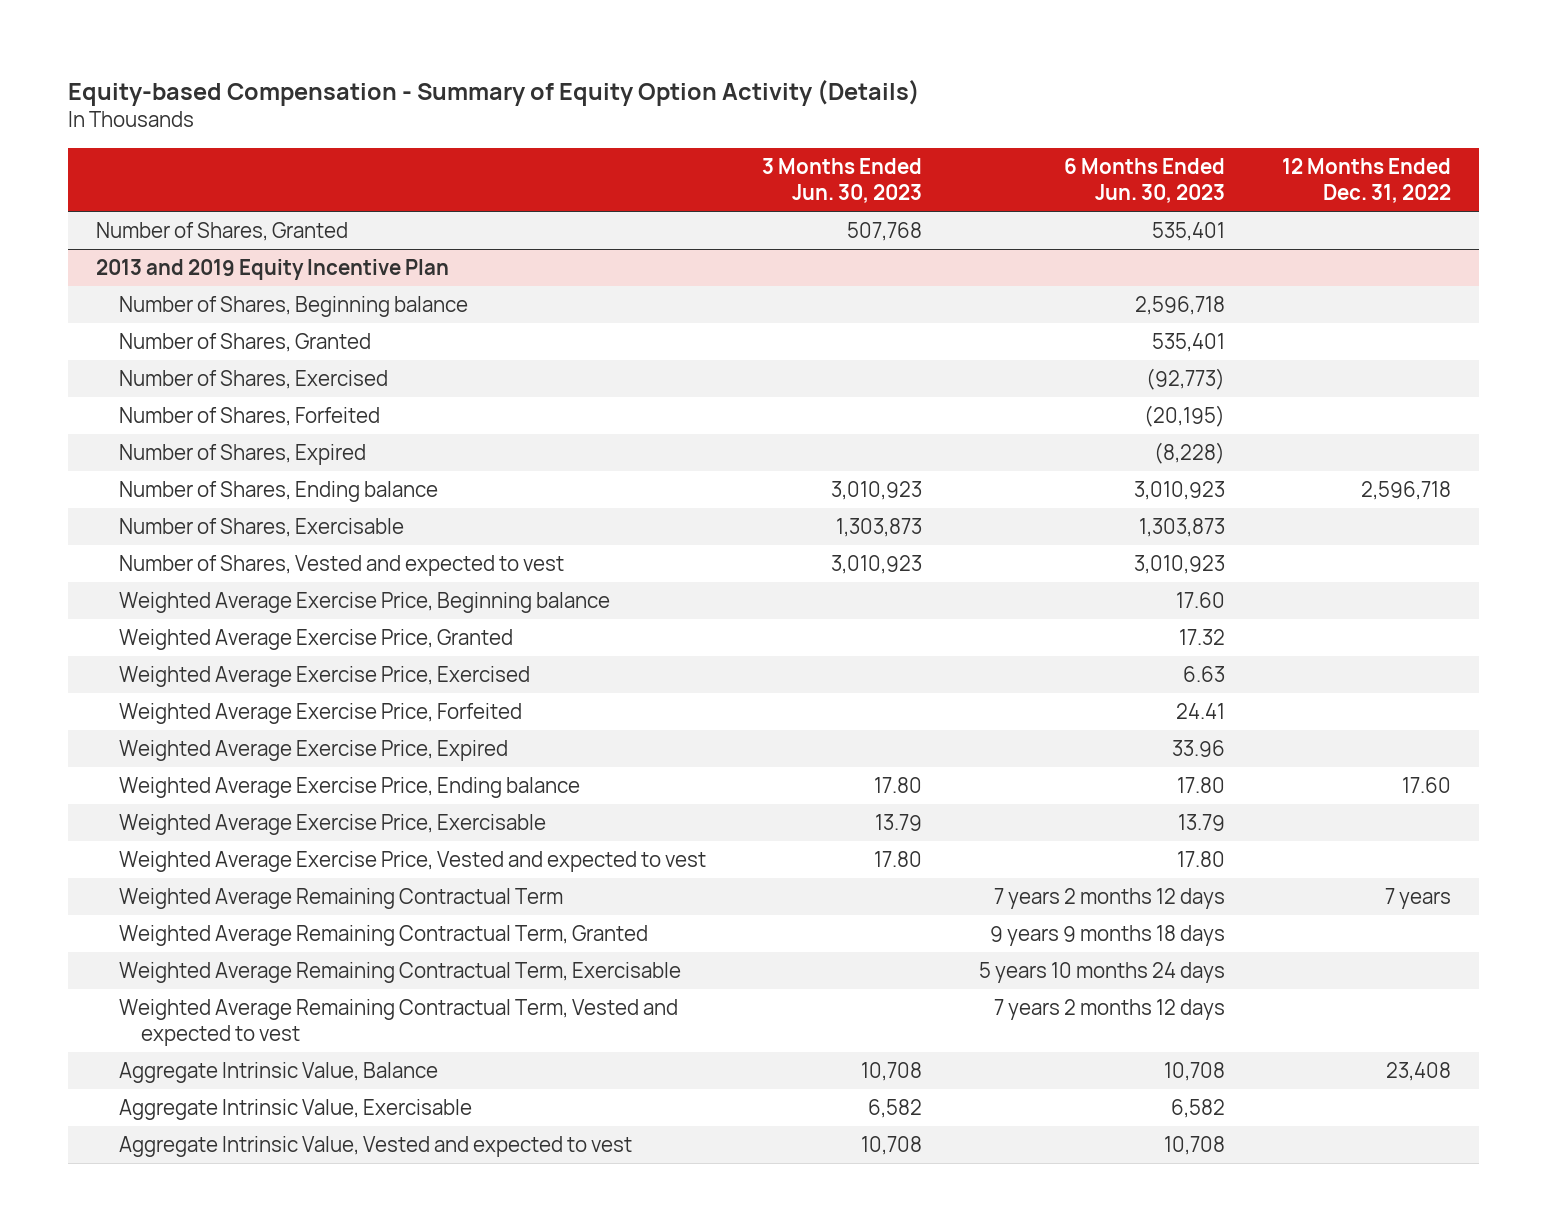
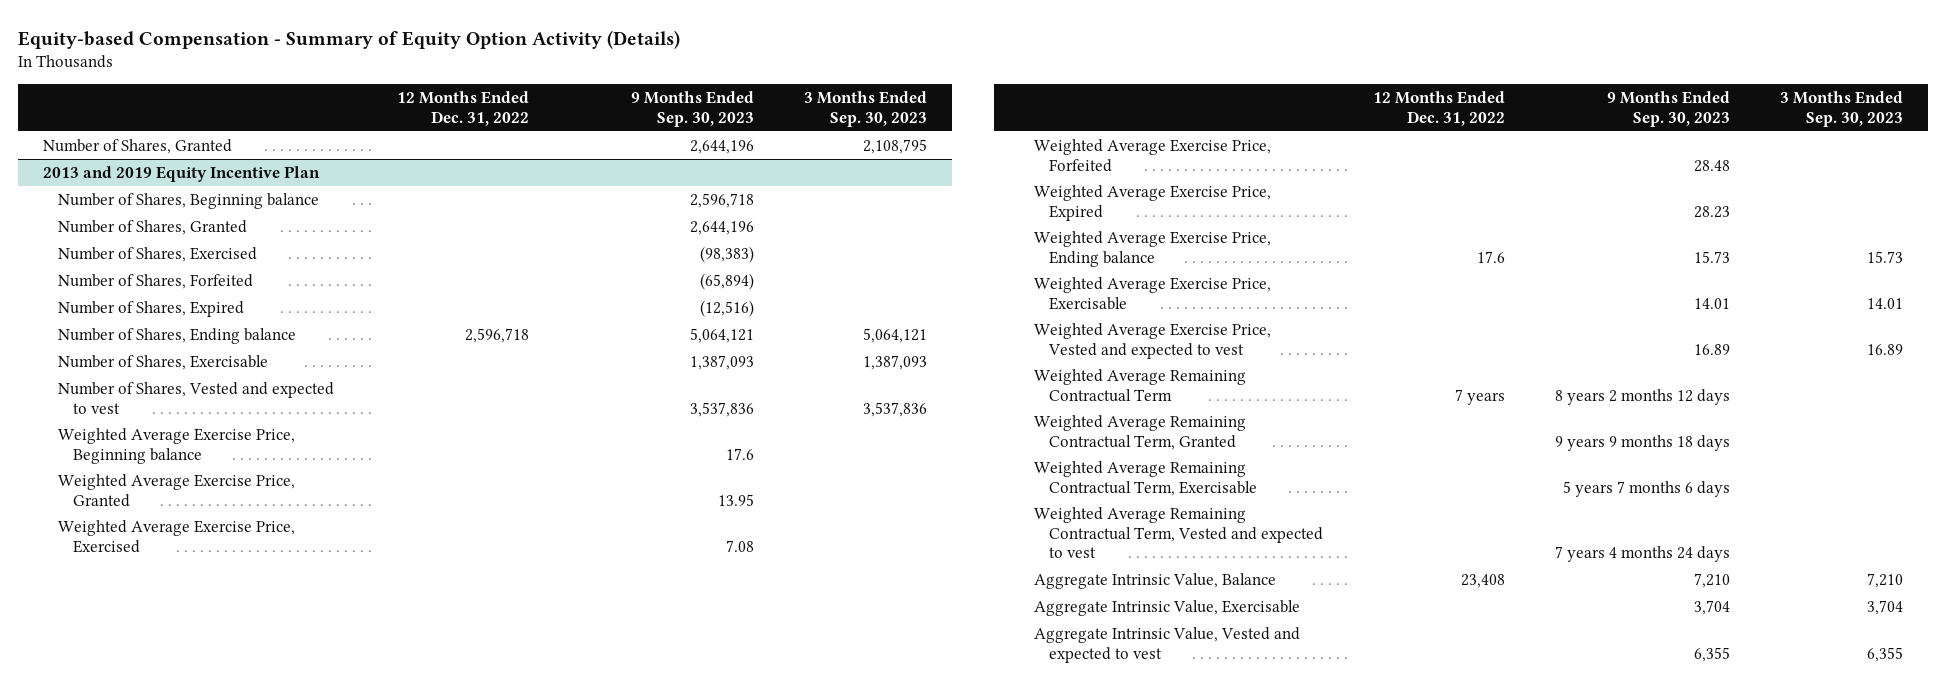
[762,157,923,204] 3 Months Ended Jun. 30, 2023 -> none
[1064,157,1226,204] 6 Months Ended Jun. 30, 2023 -> none
none -> [631,91,755,127] 9 Months Ended Sep. 30, 2023
none -> [803,91,927,127] 3 Months Ended Sep. 30, 2023
[1402,776,1452,793] 17.60 -> [1477,250,1506,263] 17.6

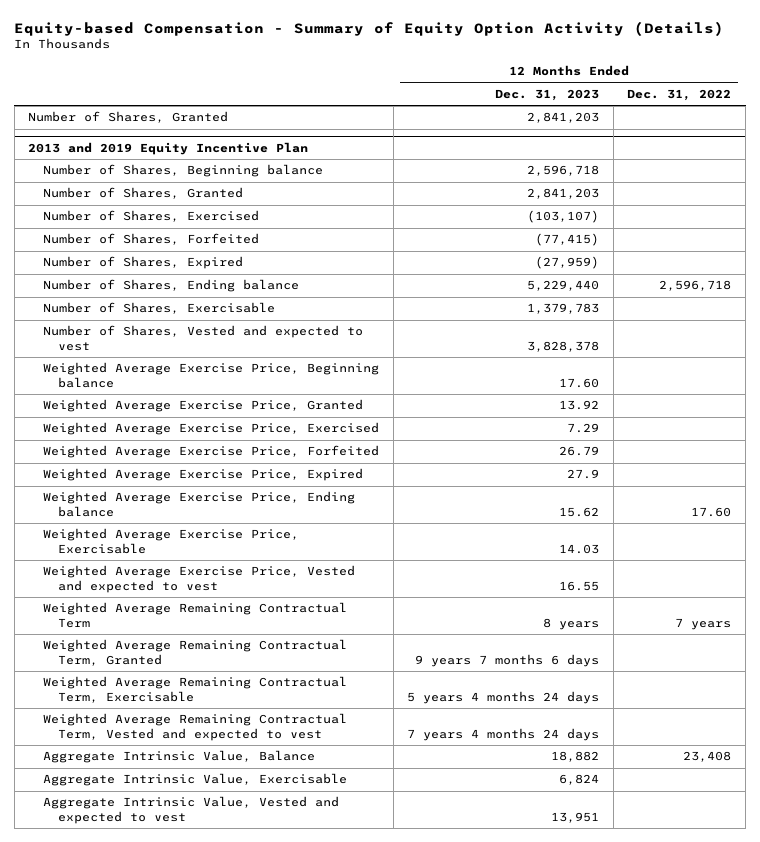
[631,91,755,127] 9 Months Ended Sep. 30, 2023 -> none
[803,91,927,127] 3 Months Ended Sep. 30, 2023 -> none
none -> [495,89,600,102] Dec. 31, 2023
[1477,250,1506,263] 17.6 -> [691,506,732,517] 17.60

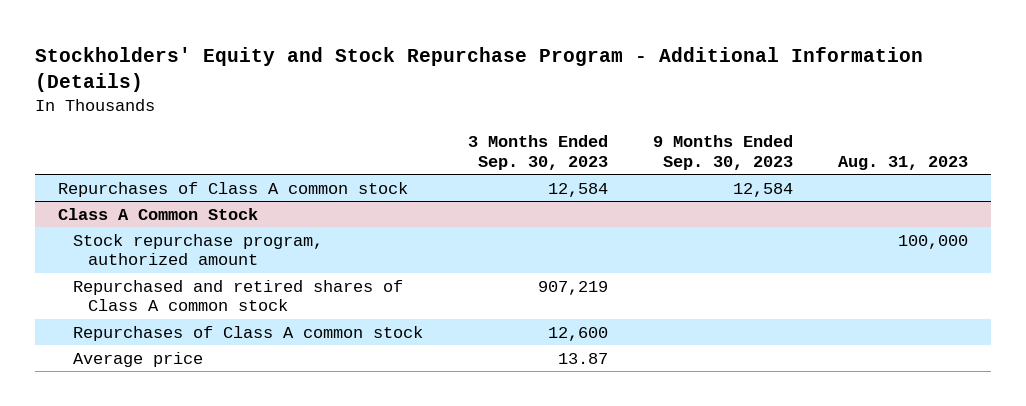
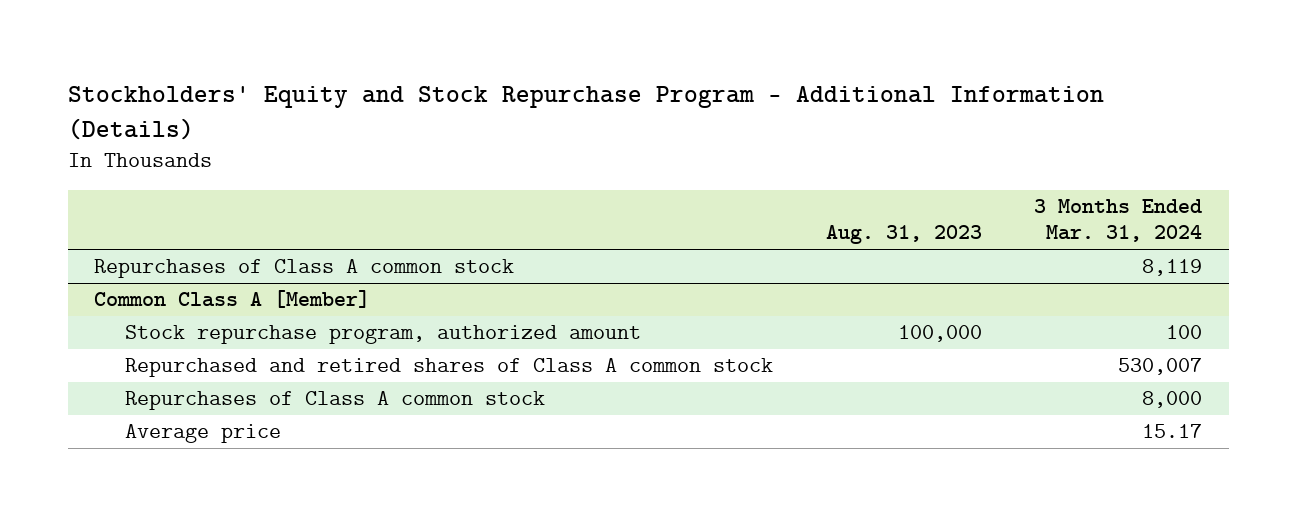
[467,134,608,170] 3 Months Ended Sep. 30, 2023 -> none
[652,134,793,170] 9 Months Ended Sep. 30, 2023 -> none
none -> [1034,199,1203,243] 3 Months Ended Mar. 31, 2024
[57,207,258,220] Class A Common Stock -> [94,290,371,309] Common Class A [Member]

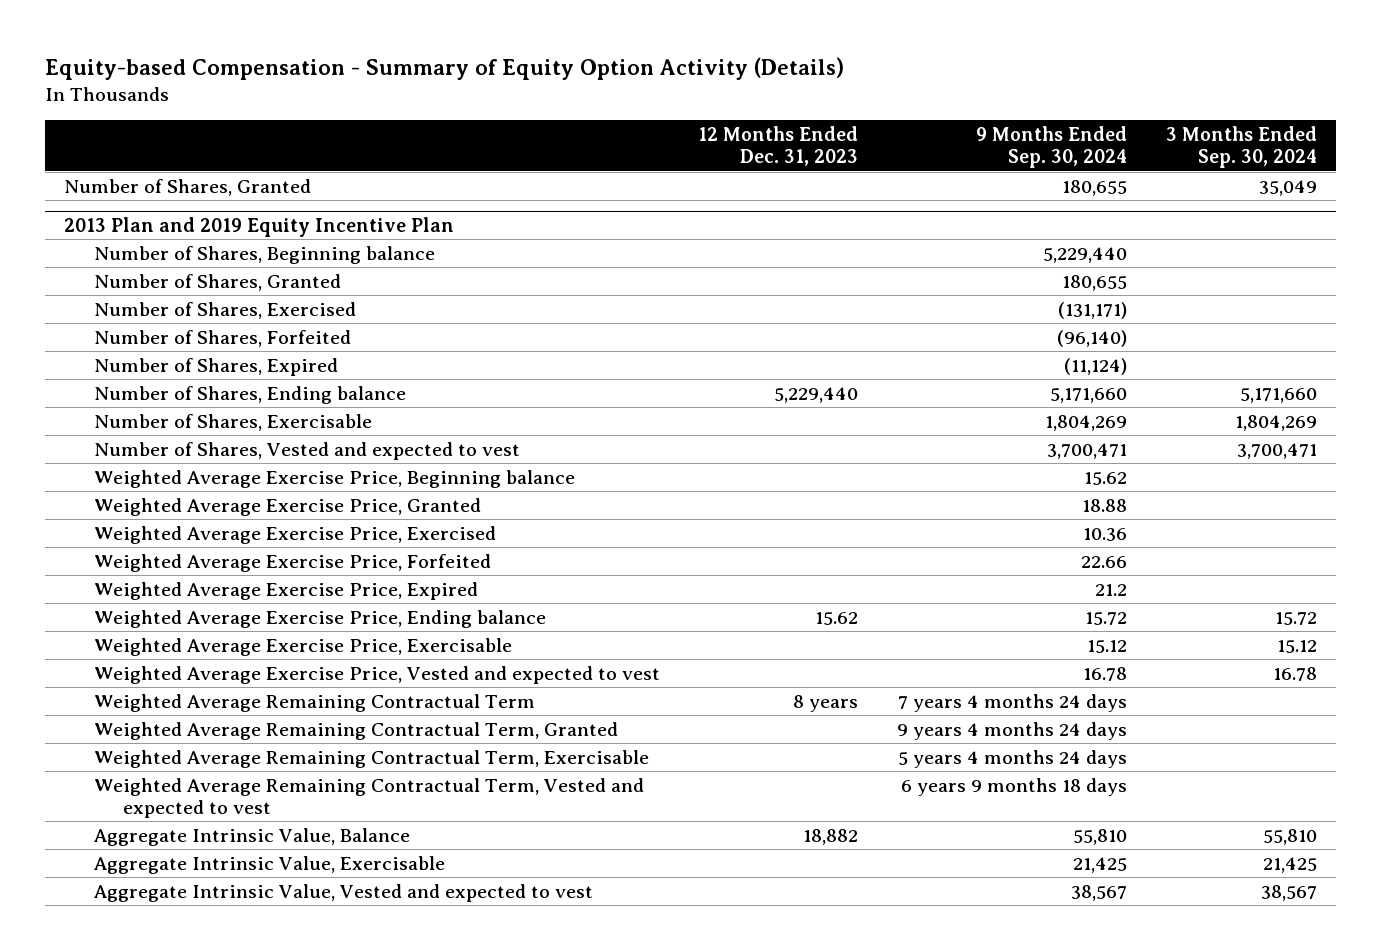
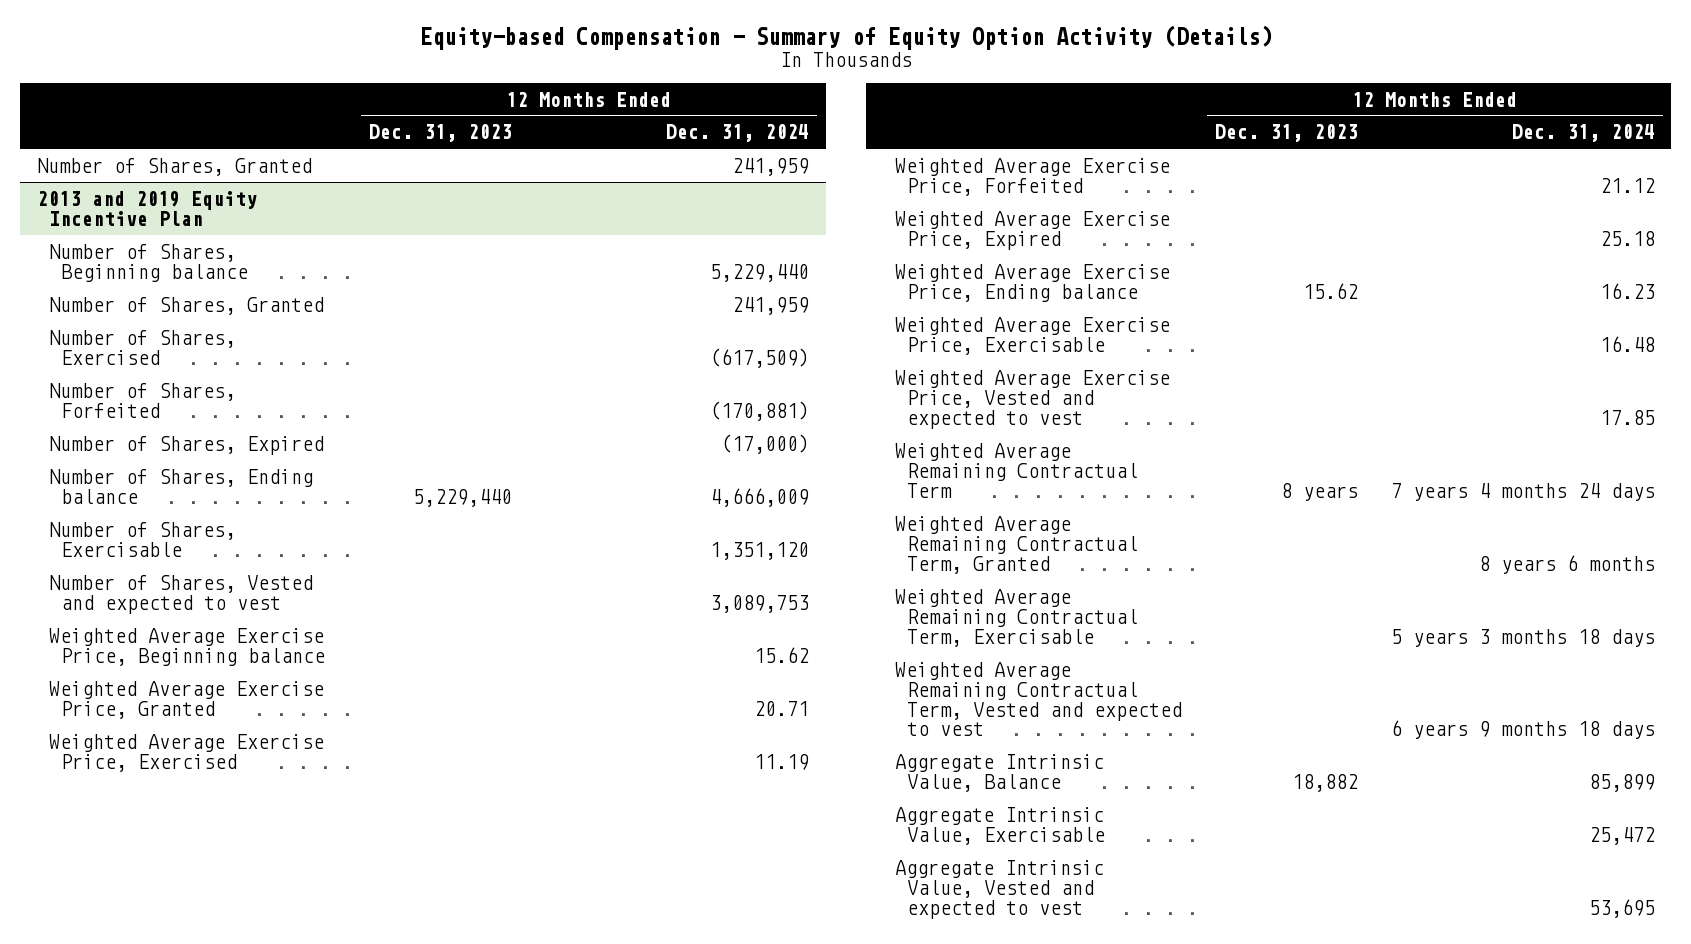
[975,125,1127,169] 9 Months Ended Sep. 30, 2024 -> none
[1165,125,1317,169] 3 Months Ended Sep. 30, 2024 -> none
none -> [666,124,810,143] Dec. 31, 2024
[64,216,455,237] 2013 Plan and 2019 Equity Incentive Plan -> [36,190,257,226] 2013 and 2019 Equity Incentive Plan

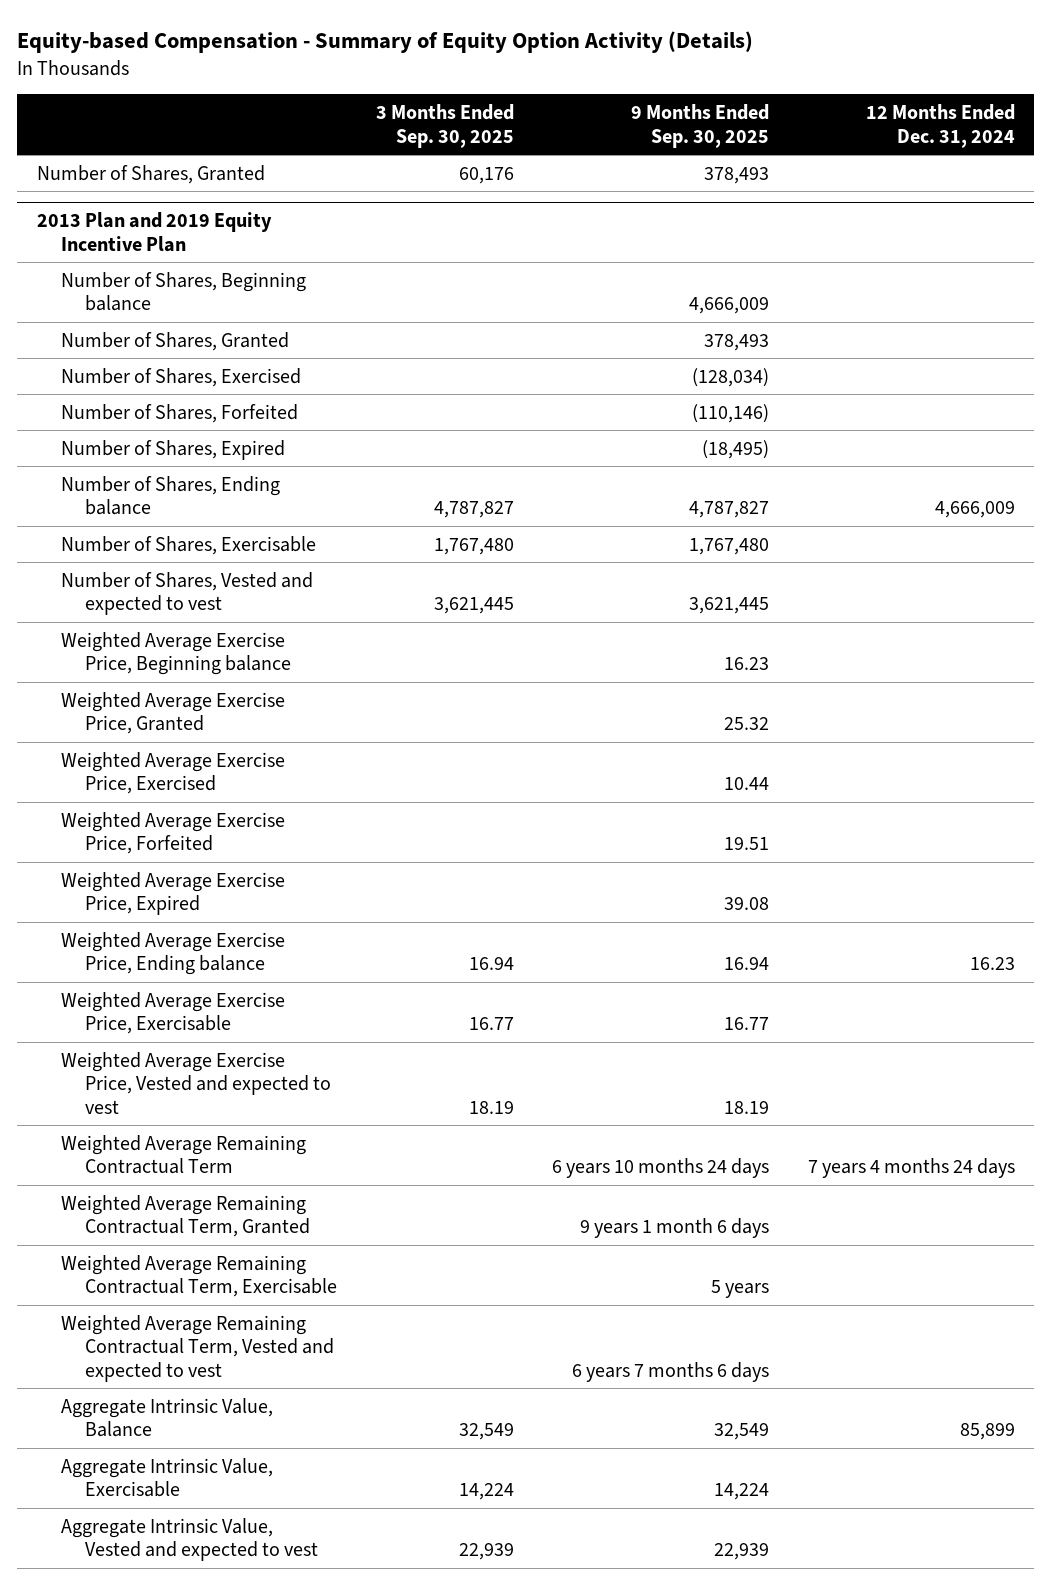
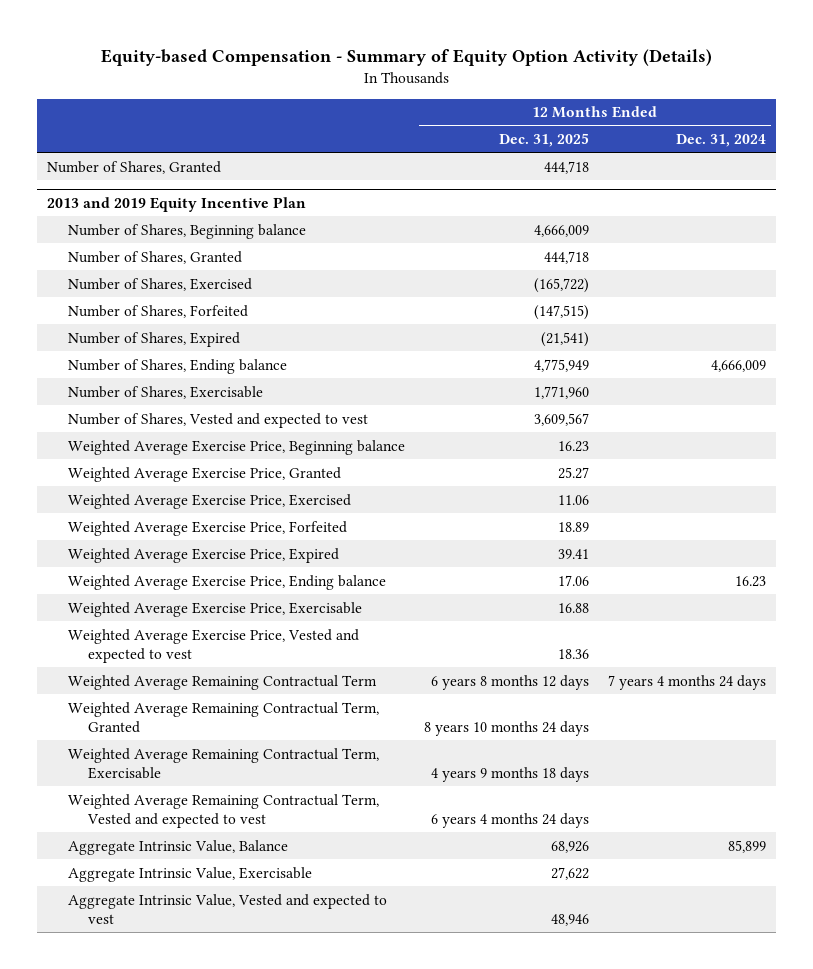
[375,104,514,148] 3 Months Ended Sep. 30, 2025 -> none
[631,104,770,148] 9 Months Ended Sep. 30, 2025 -> none
none -> [498,133,589,148] Dec. 31, 2025
[36,212,272,252] 2013 Plan and 2019 Equity Incentive Plan -> [47,197,307,213] 2013 and 2019 Equity Incentive Plan

